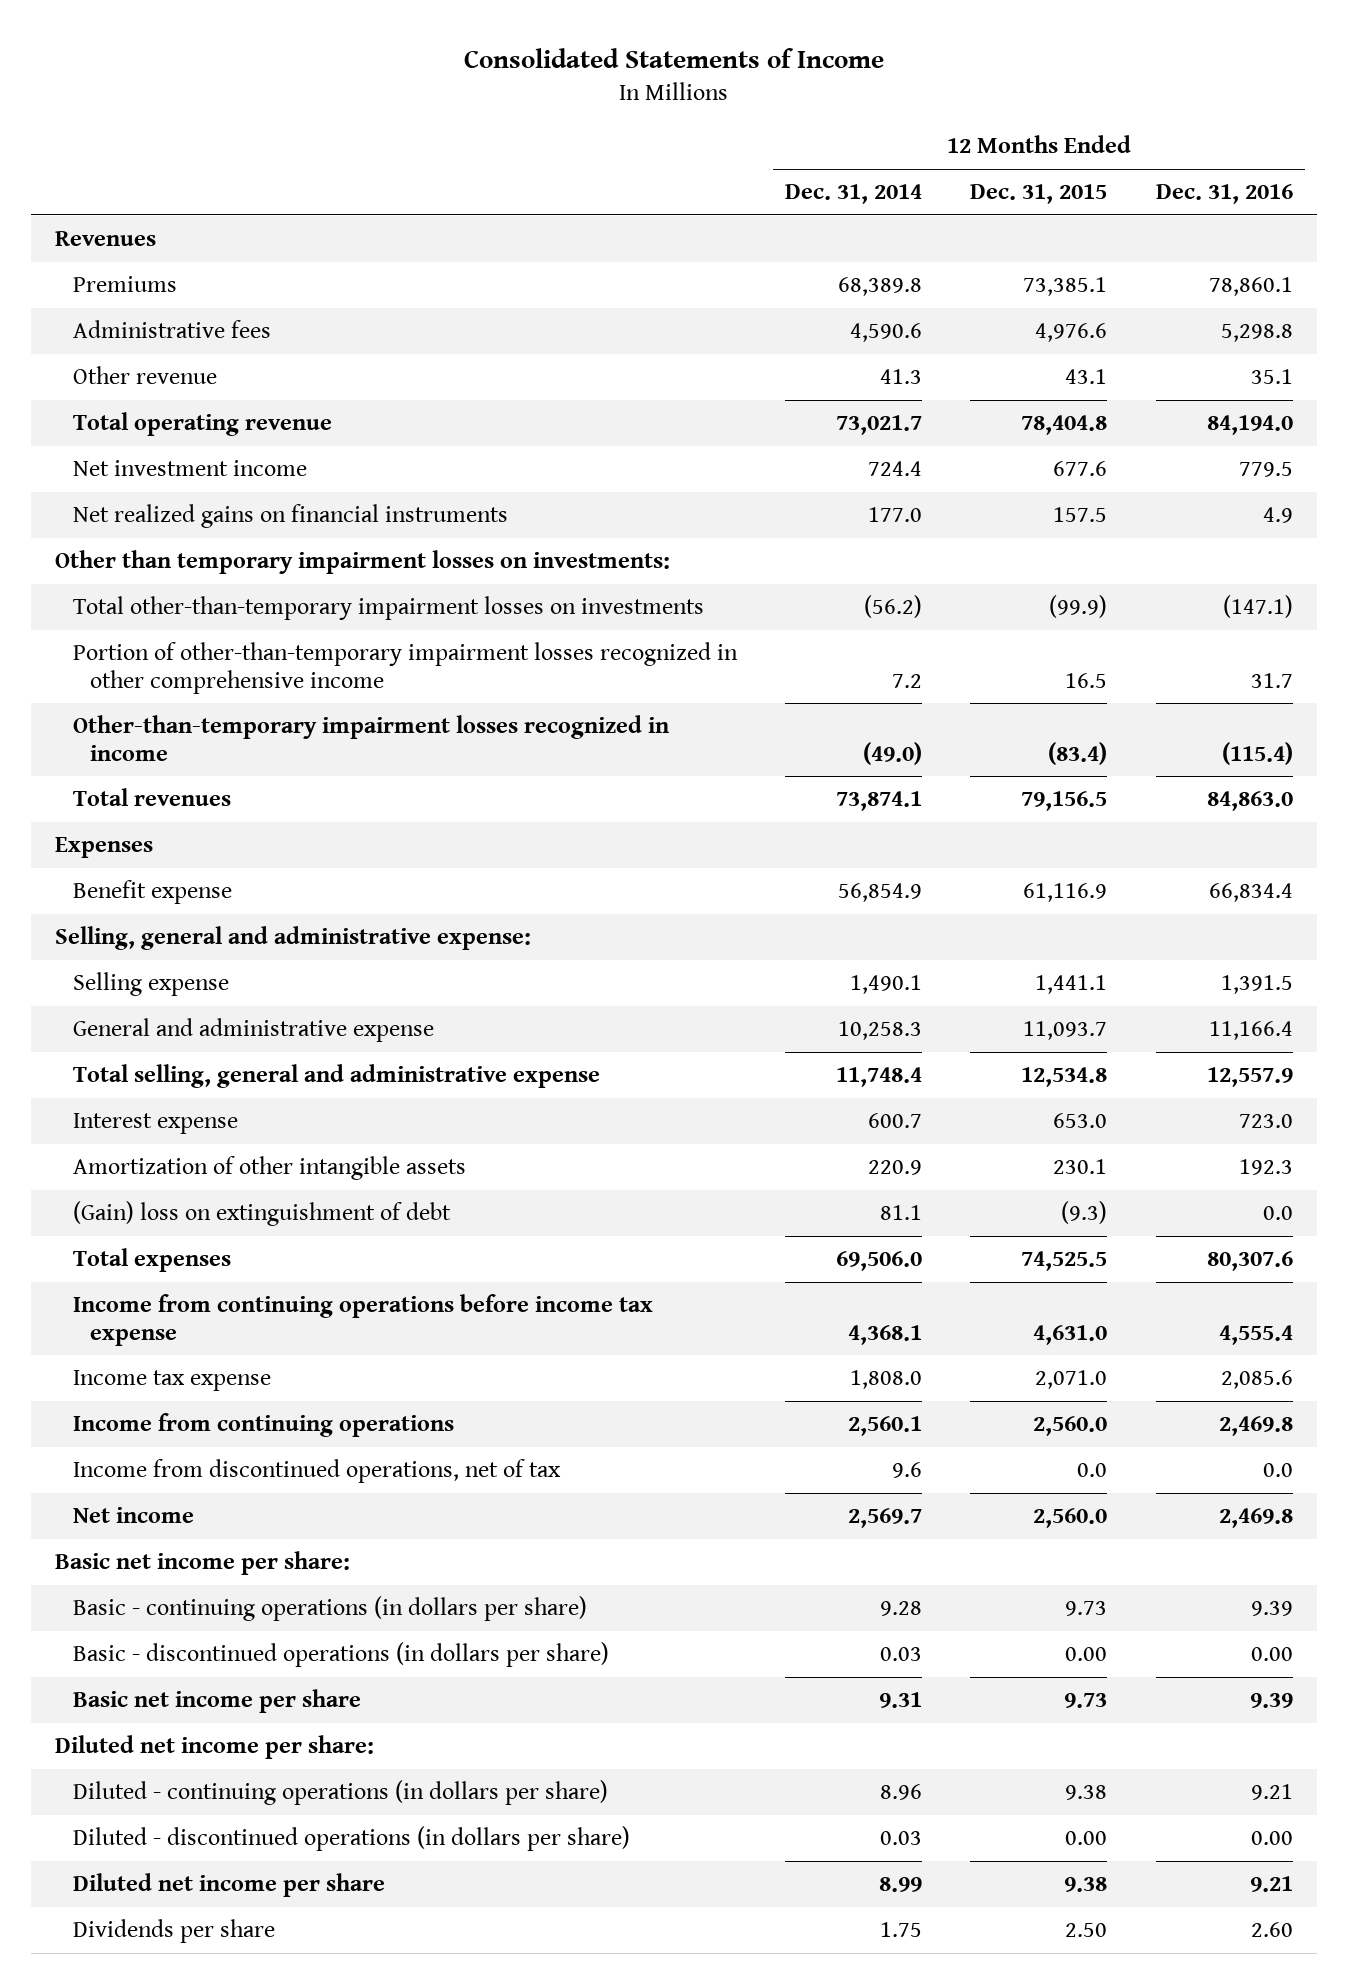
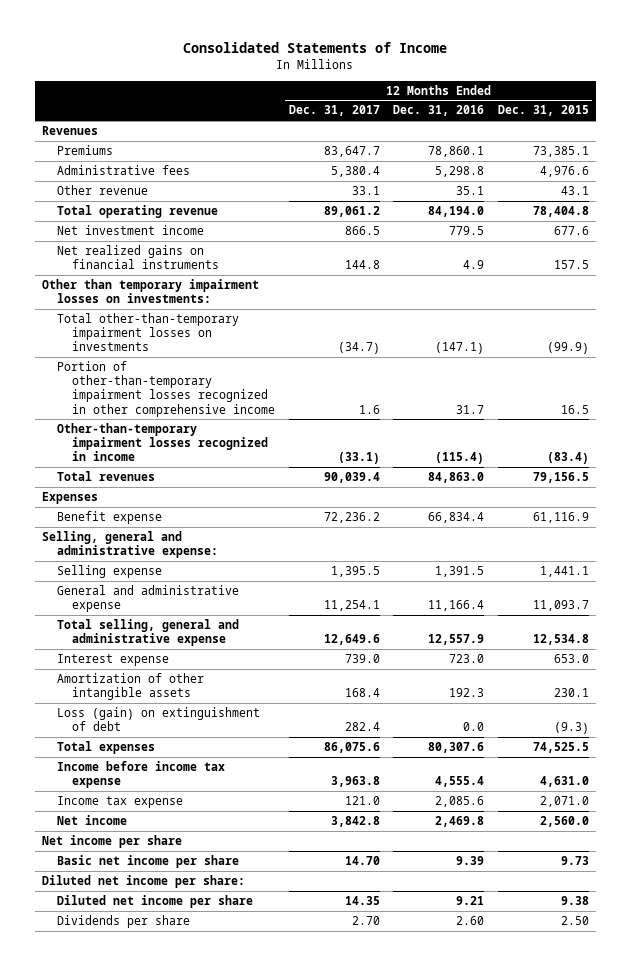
[785,184,923,205] Dec. 31, 2014 -> none
none -> [288,105,380,117] Dec. 31, 2017
[72,1201,451,1227] (Gain) loss on extinguishment of debt -> [56,707,260,732] Loss (gain) on extinguishment of debt
[72,1294,653,1346] Income from continuing operations before income tax expense -> [56,761,225,789] Income before income tax expense
[72,1413,454,1438] Income from continuing operations -> none
[72,1459,561,1484] Income from discontinued operations, net of tax -> none
[72,1596,587,1622] Basic - continuing operations (in dollars per share) -> none
[72,1642,609,1668] Basic - discontinued operations (in dollars per share) -> none
[55,1551,351,1576] Basic net income per share: -> [41,835,182,849] Net income per share
[72,1780,608,1806] Diluted - continuing operations (in dollars per share) -> none
[72,1826,630,1852] Diluted - discontinued operations (in dollars per share) -> none

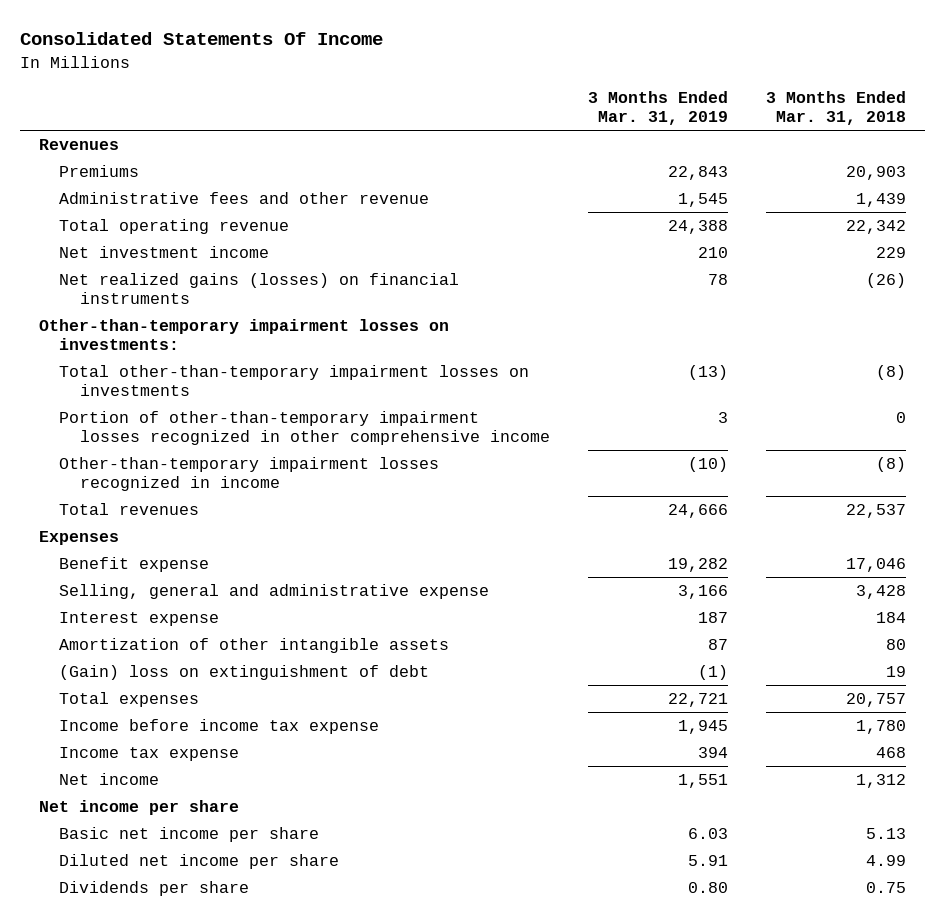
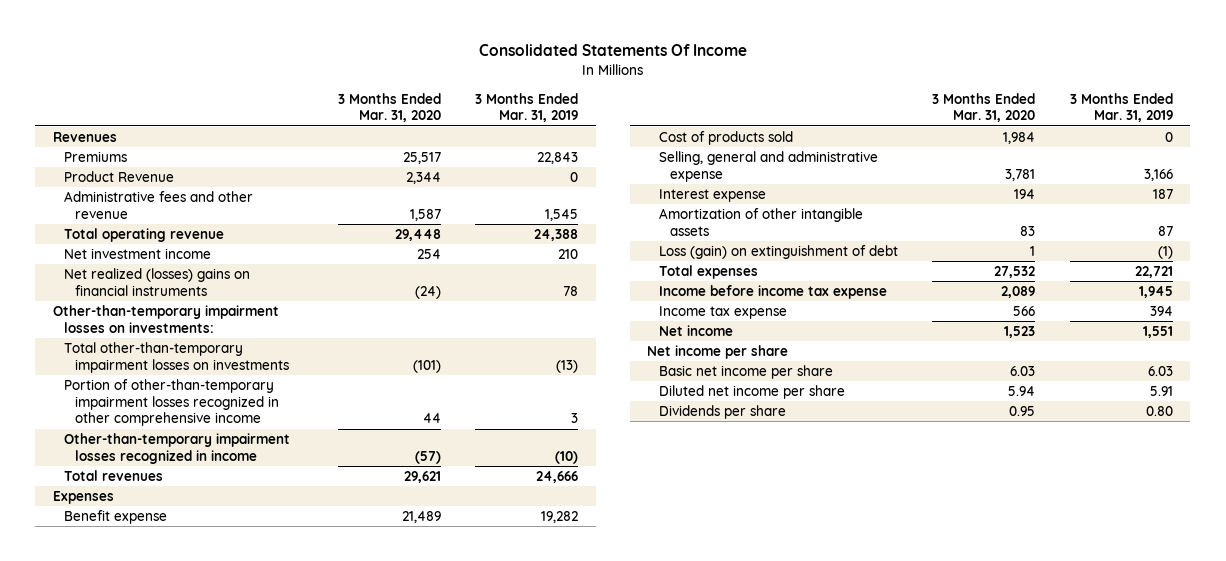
[765,90,906,126] 3 Months Ended Mar. 31, 2018 -> none
none -> [337,92,441,123] 3 Months Ended Mar. 31, 2020
none -> [63,171,174,183] Product Revenue
[59,272,460,305] Net realized gains (losses) on financial instruments -> [63,268,250,296] Net realized (losses) gains on financial instruments
none -> [658,131,793,146] Cost of products sold
[59,664,430,680] (Gain) loss on extinguishment of debt -> [658,245,898,260] Loss (gain) on extinguishment of debt

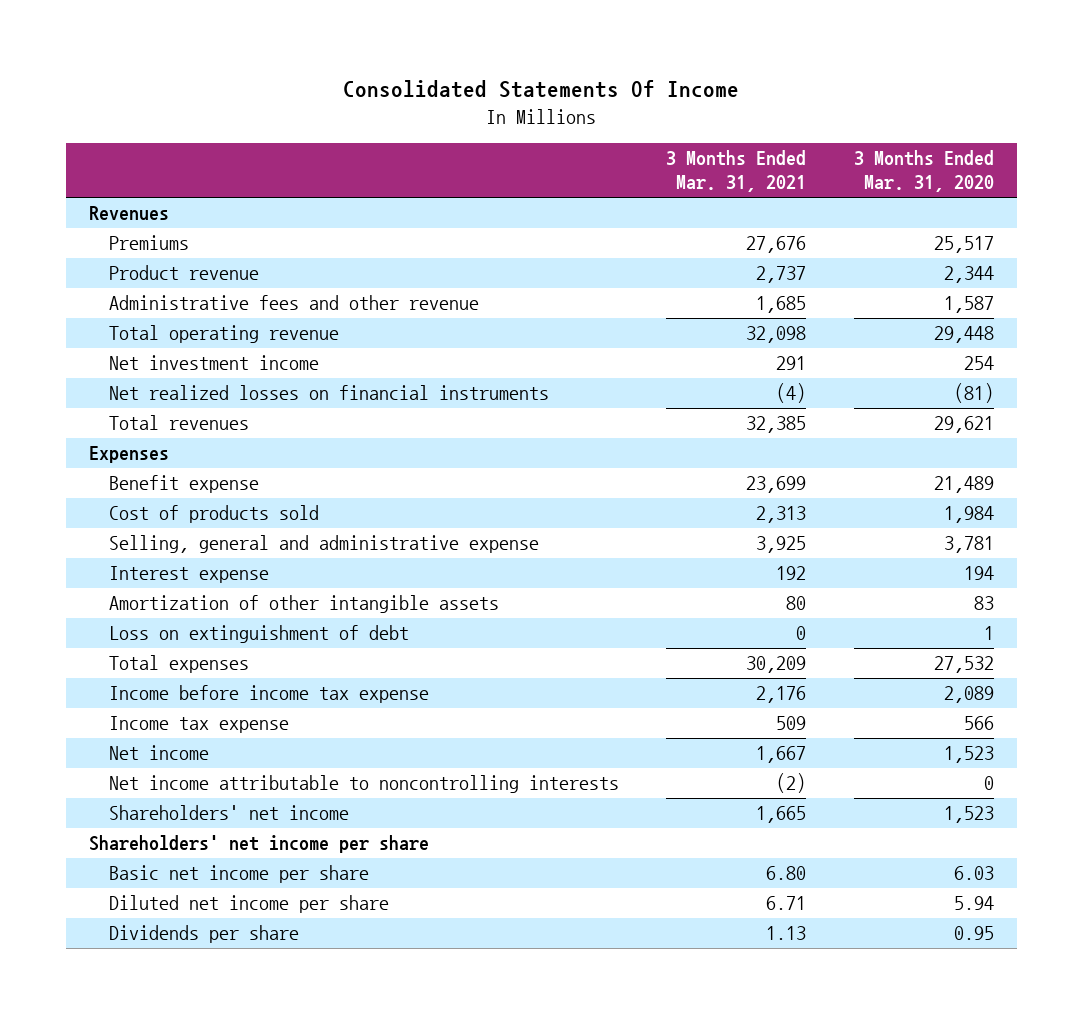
[475,92,579,123] 3 Months Ended Mar. 31, 2019 -> none
none -> [666,150,807,193] 3 Months Ended Mar. 31, 2021
[63,171,174,183] Product Revenue -> [109,265,260,281] Product revenue
[52,305,279,333] Other-than-temporary impairment losses on investments: -> none
[63,342,290,373] Total other-than-temporary impairment losses on investments -> none
[63,379,280,427] Portion of other-than-temporary impairment losses recognized in other comprehensive income -> none
[63,433,290,464] Other-than-temporary impairment losses recognized in income -> none
[63,268,250,296] Net realized (losses) gains on financial instruments -> [109,385,550,401] Net realized losses on financial instruments
[414,285,441,299] (24) -> [953,383,994,404] (81)
[658,245,898,260] Loss (gain) on extinguishment of debt -> [109,625,410,644] Loss on extinguishment of debt
none -> [109,775,620,794] Net income attributable to noncontrolling interests
none -> [109,805,350,821] Shareholders' net income
[647,345,789,360] Net income per share -> [89,835,430,854] Shareholders' net income per share

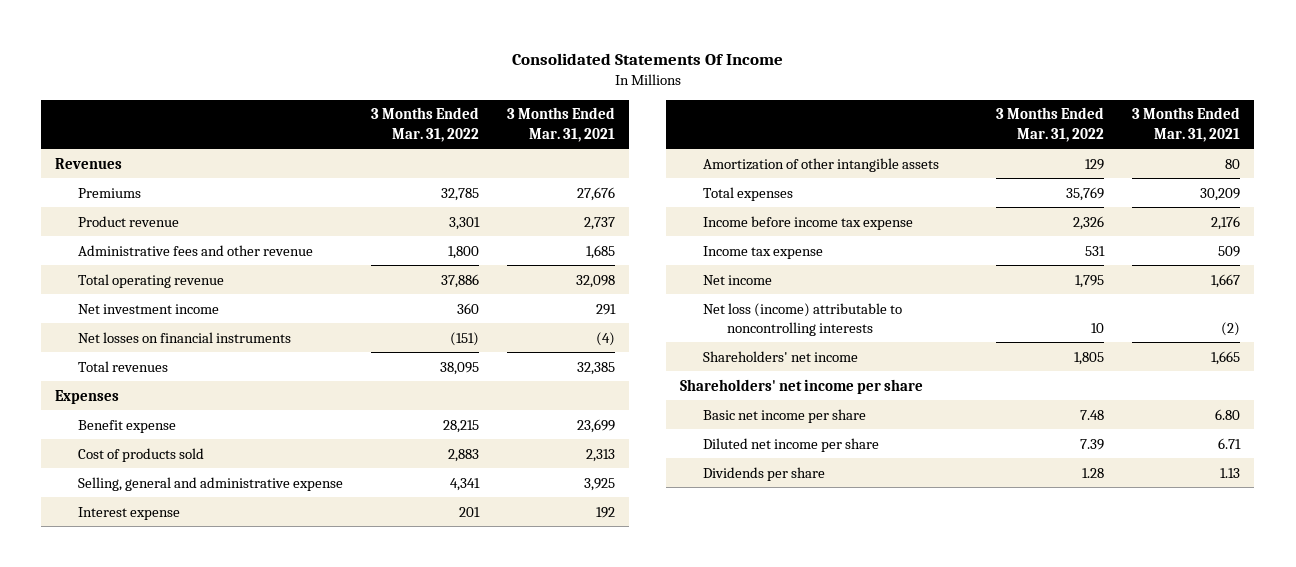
[853,150,994,193] 3 Months Ended Mar. 31, 2020 -> none
none -> [371,107,480,142] 3 Months Ended Mar. 31, 2022
[109,385,550,401] Net realized losses on financial instruments -> [78,331,292,343] Net losses on financial instruments
[109,625,410,644] Loss on extinguishment of debt -> none
[109,775,620,794] Net income attributable to noncontrolling interests -> [703,302,903,336] Net loss (income) attributable to noncontrolling interests

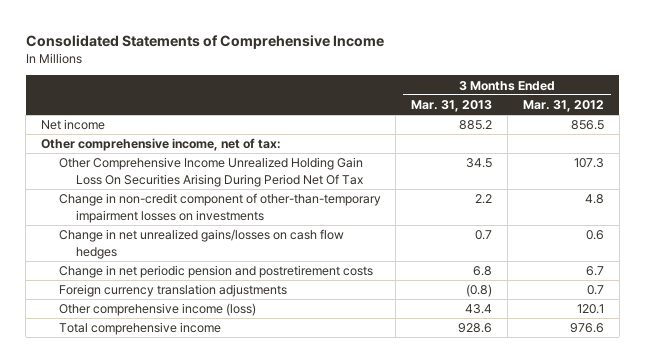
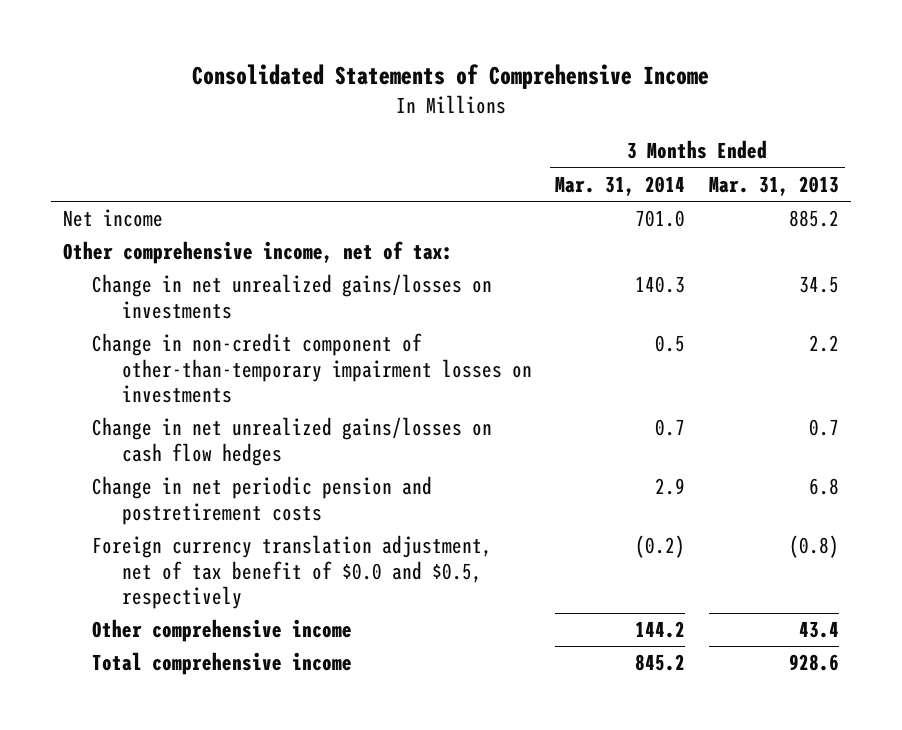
[522,100,604,113] Mar. 31, 2012 -> none
none -> [555,175,686,196] Mar. 31, 2014
[58,157,363,187] Other Comprehensive Income Unrealized Holding Gain Loss On Securities Arising During Period Net Of Tax -> [92,274,493,319] Change in net unrealized gains/losses on investments
[58,284,287,298] Foreign currency translation adjustments -> none
none -> [92,535,493,610] Foreign currency translation adjustment, net of tax benefit of $0.0 and $0.5, respectively
[58,303,256,317] Other comprehensive income (loss) -> [92,619,353,643] Other comprehensive income

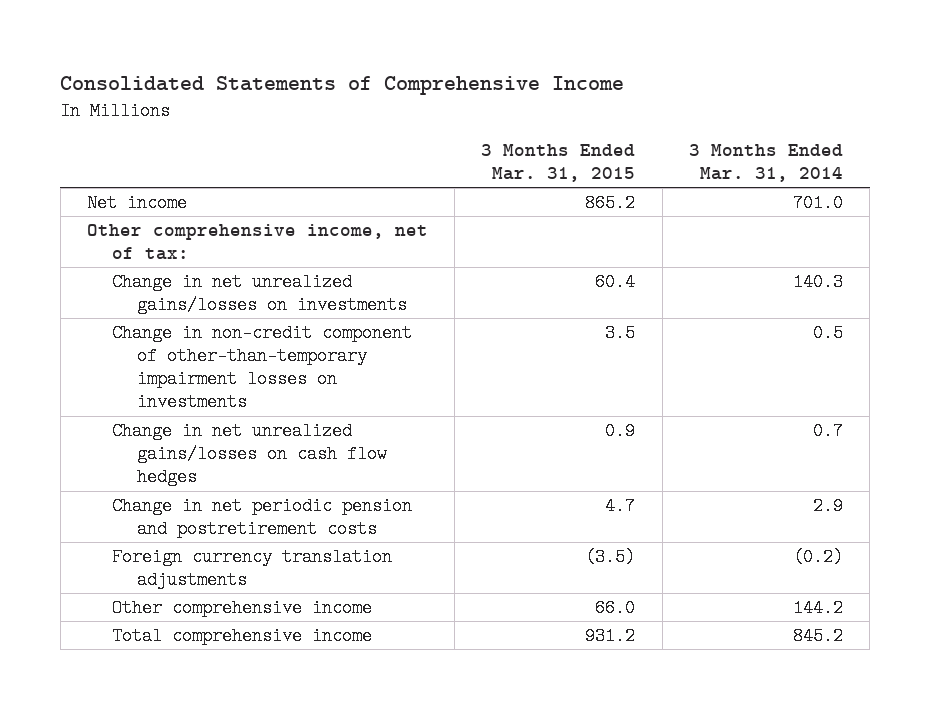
[709,175,840,196] Mar. 31, 2013 -> none
none -> [481,143,636,182] 3 Months Ended Mar. 31, 2015
[92,535,493,610] Foreign currency translation adjustment, net of tax benefit of $0.0 and $0.5, respectively -> [111,548,392,590] Foreign currency translation adjustments

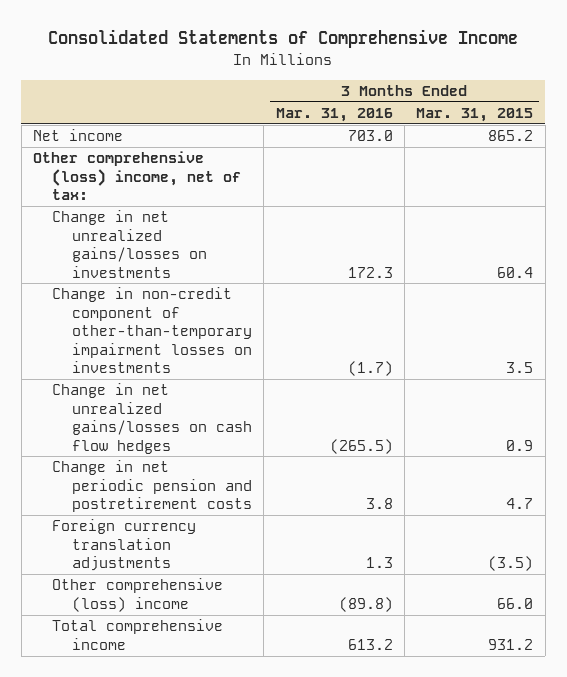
[688,143,843,182] 3 Months Ended Mar. 31, 2014 -> none
none -> [275,107,393,122] Mar. 31, 2016
[86,224,428,261] Other comprehensive income, net of tax: -> [33,151,242,201] Other comprehensive (loss) income, net of tax:
[111,599,372,618] Other comprehensive income -> [52,578,224,612] Other comprehensive (loss) income

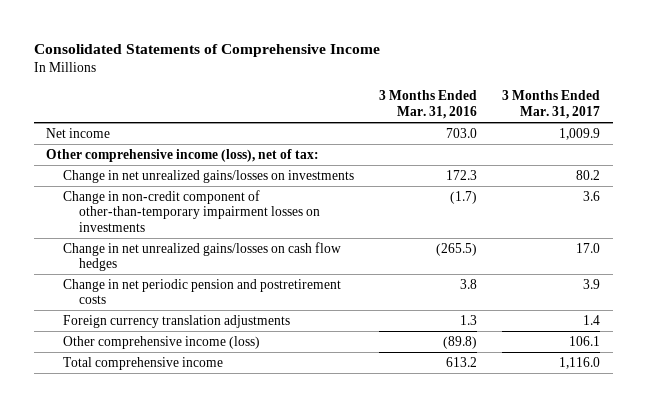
[416,107,534,122] Mar. 31, 2015 -> none
none -> [502,90,601,120] 3 Months Ended Mar. 31, 2017
[33,151,242,201] Other comprehensive (loss) income, net of tax: -> [46,148,320,162] Other comprehensive income (loss), net of tax:
[52,578,224,612] Other comprehensive (loss) income -> [62,335,260,349] Other comprehensive income (loss)

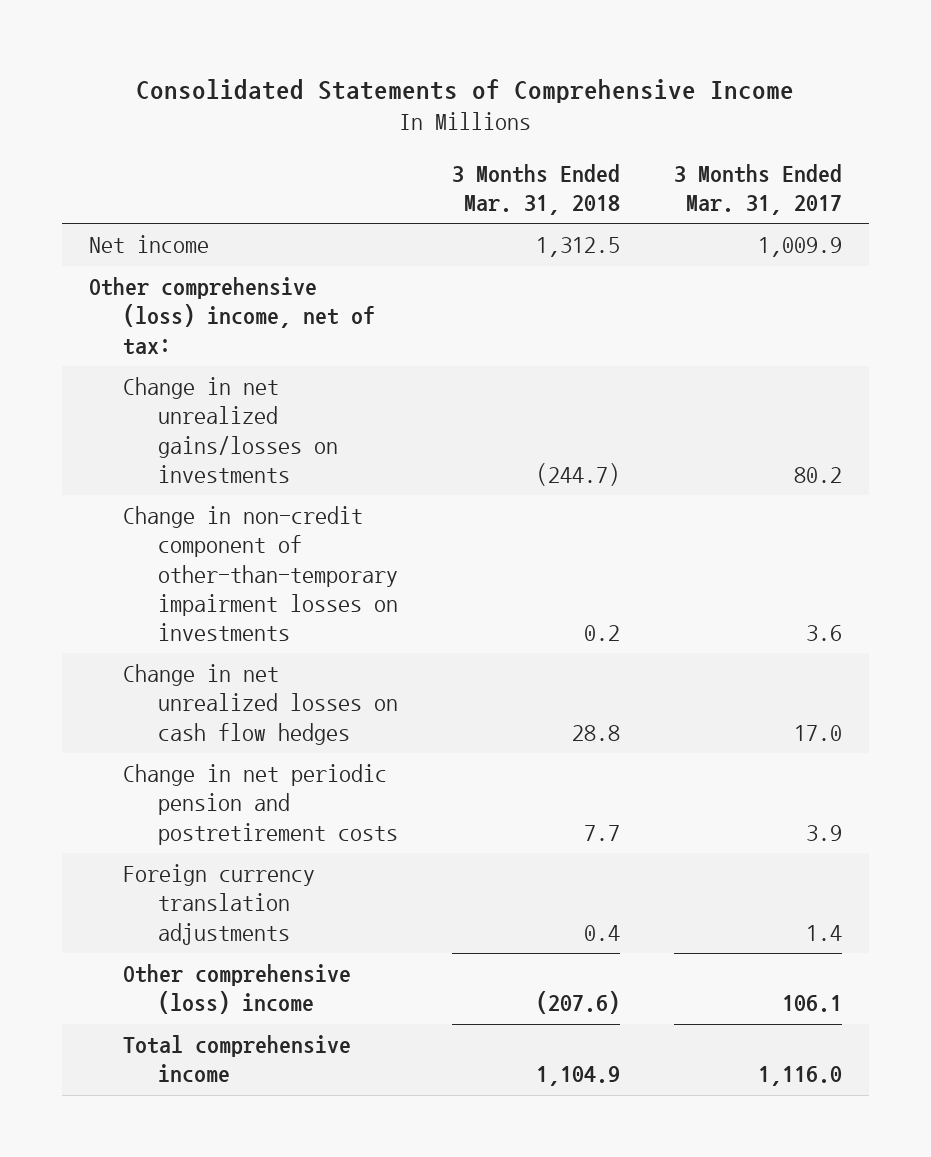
[379,90,478,120] 3 Months Ended Mar. 31, 2016 -> none
none -> [451,163,620,215] 3 Months Ended Mar. 31, 2018
[46,148,320,162] Other comprehensive income (loss), net of tax: -> [88,277,376,355] Other comprehensive (loss) income, net of tax:
[62,241,341,272] Change in net unrealized gains/losses on cash flow hedges -> [123,664,398,745] Change in net unrealized losses on cash flow hedges
[62,335,260,349] Other comprehensive income (loss) -> [123,964,352,1015] Other comprehensive (loss) income

